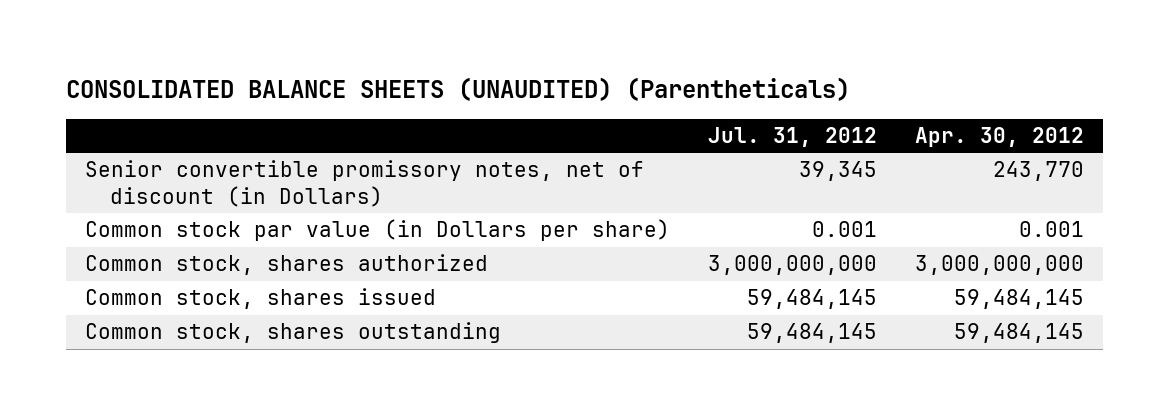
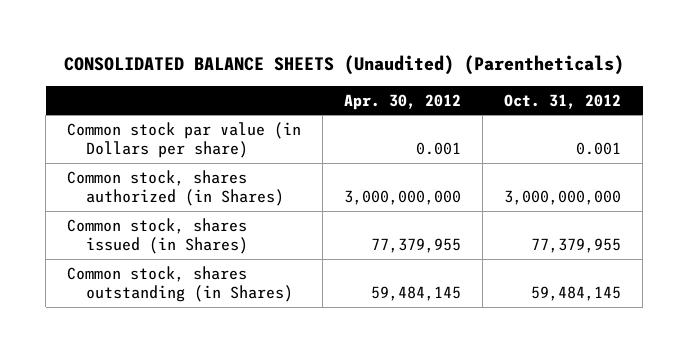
[66,76,851,101] CONSOLIDATED BALANCE SHEETS (UNAUDITED) (Parentheticals) -> [64,55,625,76] CONSOLIDATED BALANCE SHEETS (Unaudited) (Parentheticals)
[707,126,877,147] Jul. 31, 2012 -> none
none -> [504,93,622,109] Oct. 31, 2012
[85,160,645,207] Senior convertible promissory notes, net of discount (in Dollars) -> none
[85,254,489,276] Common stock, shares authorized -> [67,169,285,207] Common stock, shares authorized (in Shares)
[85,288,437,310] Common stock, shares issued -> [67,217,249,255] Common stock, shares issued (in Shares)
[953,289,1084,310] 59,484,145 -> [371,238,462,254] 77,379,955
[85,322,502,344] Common stock, shares outstanding -> [67,265,294,303] Common stock, shares outstanding (in Shares)

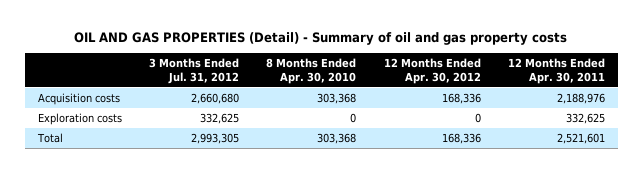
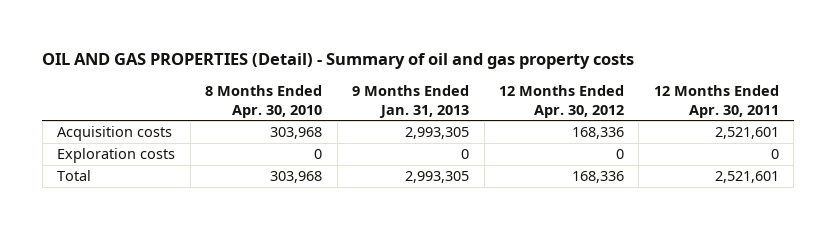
[149,58,240,84] 3 Months Ended Jul. 31, 2012 -> none
none -> [352,84,470,118] 9 Months Ended Jan. 31, 2013
[317,92,357,104] 303,368 -> [270,127,323,140] 303,968
[556,92,605,104] 2,188,976 -> [714,127,779,140] 2,521,601
[565,112,605,124] 332,625 -> [770,149,779,160] 0
[317,132,357,144] 303,368 -> [270,171,323,184] 303,968

